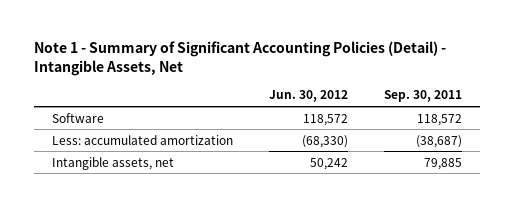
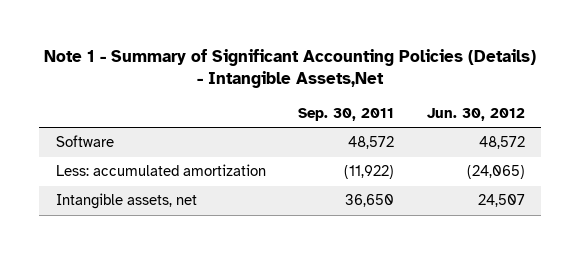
[33,40,446,76] Note 1 - Summary of Significant Accounting Policies (Detail) - Intangible Assets, Net -> [44,48,537,89] Note 1 - Summary of Significant Accounting Policies (Details) - Intangible Assets,Net
[302,113,348,126] 118,572 -> [478,136,525,150] 48,572
[417,113,463,126] 118,572 -> [348,136,395,150] 48,572
[301,134,348,148] (68,330) -> [466,165,525,180] (24,065)
[416,134,463,148] (38,687) -> [344,165,395,180] (11,922)
[309,157,348,170] 50,242 -> [477,194,525,208] 24,507
[424,157,463,170] 79,885 -> [345,194,395,208] 36,650

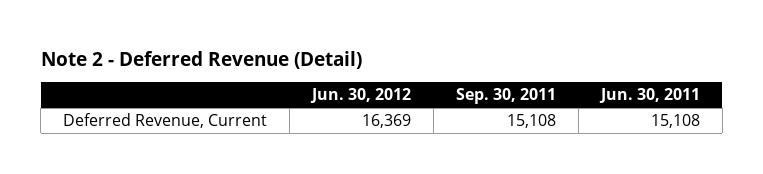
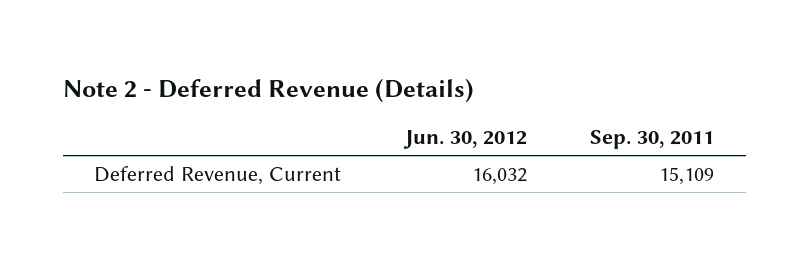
[40,50,362,69] Note 2 - Deferred Revenue (Detail) -> [62,78,474,104] Note 2 - Deferred Revenue (Details)
[598,88,700,104] Jun. 30, 2011 -> none
[362,114,412,129] 16,369 -> [471,168,527,186] 16,032
[506,114,556,129] 15,108 -> [659,167,715,186] 15,109

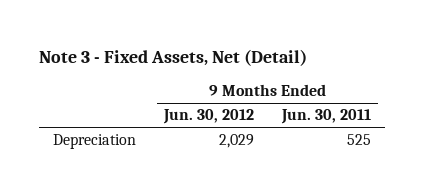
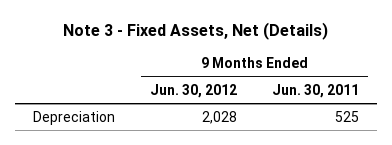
[39,49,308,67] Note 3 - Fixed Assets, Net (Detail) -> [62,22,328,41] Note 3 - Fixed Assets, Net (Details)
[219,134,255,149] 2,029 -> [201,111,237,125] 2,028

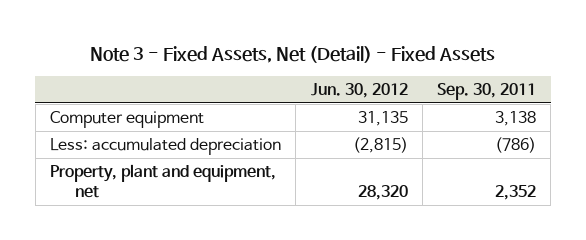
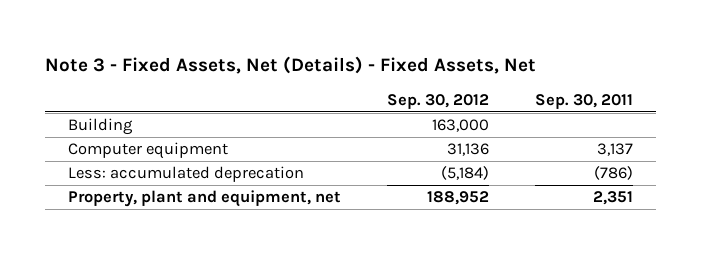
[90,46,496,64] Note 3 - Fixed Assets, Net (Detail) - Fixed Assets -> [45,56,537,75] Note 3 - Fixed Assets, Net (Details) - Fixed Assets, Net
[310,83,408,99] Jun. 30, 2012 -> none
none -> [387,94,490,110] Sep. 30, 2012
none -> [68,118,134,136] Building
[494,111,536,127] 3,138 -> [597,143,634,157] 3,137
[50,138,282,156] Less: accumulated depreciation -> [68,166,305,183] Less: accumulated deprecation
[494,185,536,201] 2,352 -> [593,191,634,206] 2,351

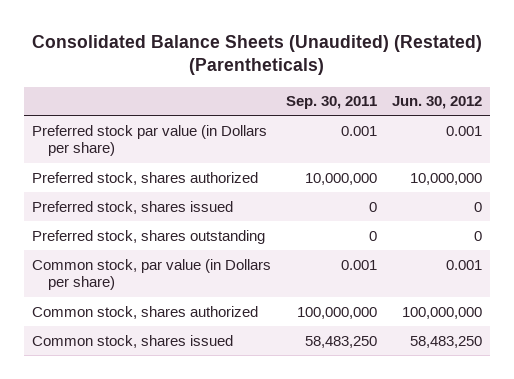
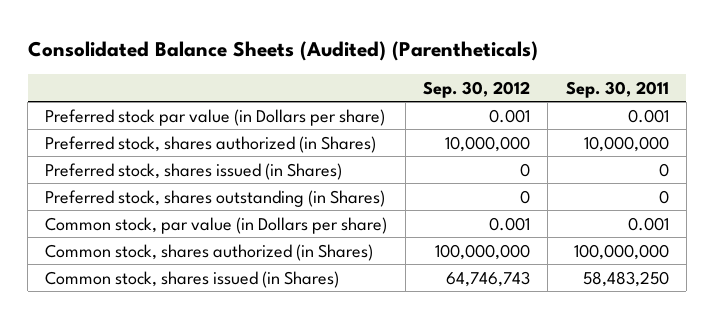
[32,34,483,76] Consolidated Balance Sheets (Unaudited) (Restated) (Parentheticals) -> [27,40,538,61] Consolidated Balance Sheets (Audited) (Parentheticals)
[392,96,483,110] Jun. 30, 2012 -> none
none -> [423,80,531,98] Sep. 30, 2012
[31,171,258,185] Preferred stock, shares authorized -> [45,135,377,153] Preferred stock, shares authorized (in Shares)
[31,200,233,214] Preferred stock, shares issued -> [45,162,343,180] Preferred stock, shares issued (in Shares)
[31,229,265,244] Preferred stock, shares outstanding -> [45,189,386,207] Preferred stock, shares outstanding (in Shares)
[31,305,258,319] Common stock, shares authorized -> [45,243,374,261] Common stock, shares authorized (in Shares)
[31,334,233,348] Common stock, shares issued -> [45,270,340,288] Common stock, shares issued (in Shares)

